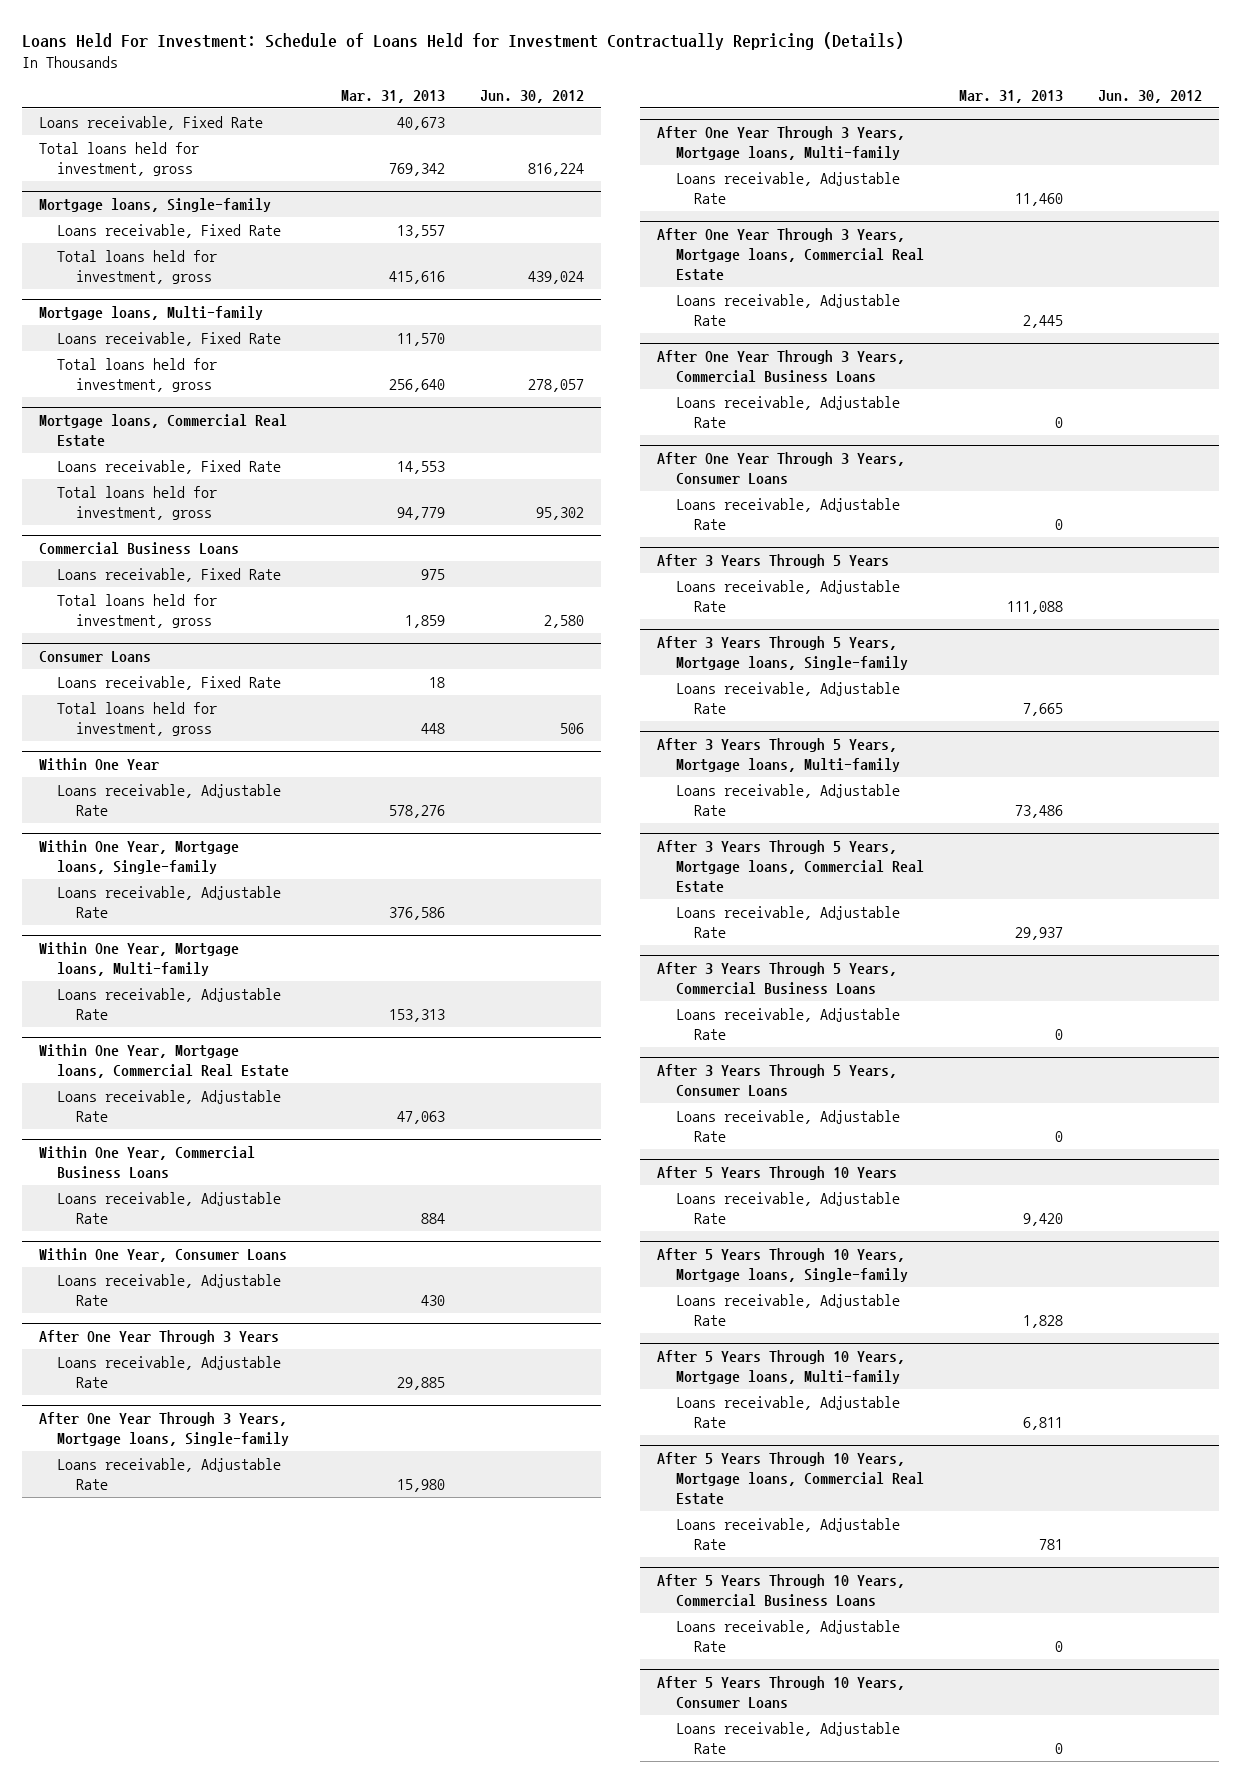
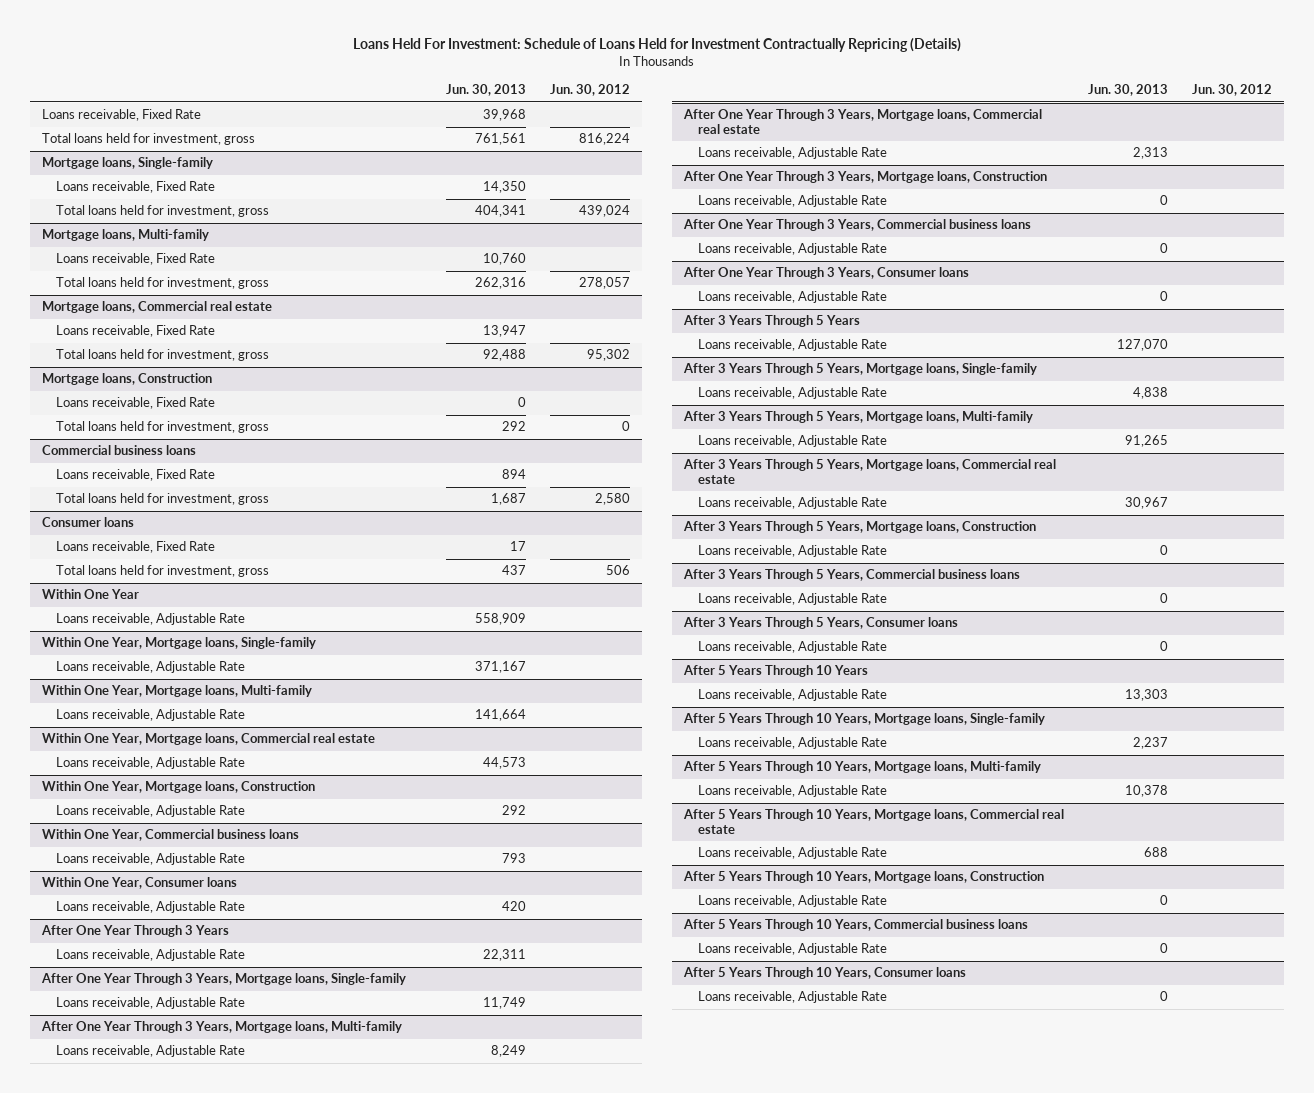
[340,90,445,104] Mar. 31, 2013 -> none
none -> [445,84,526,97] Jun. 30, 2013
[39,413,288,447] Mortgage loans, Commercial Real Estate -> [41,301,272,314] Mortgage loans, Commercial real estate
none -> [41,373,212,386] Mortgage loans, Construction
none -> [55,397,215,410] Loans receivable, Fixed Rate
none -> [55,421,269,434] Total loans held for investment, gross
[39,541,240,555] Commercial Business Loans -> [41,445,196,456] Commercial business loans
[39,650,152,662] Consumer Loans -> [41,517,134,528] Consumer loans
[39,1043,290,1078] Within One Year, Mortgage loans, Commercial Real Estate -> [41,733,375,746] Within One Year, Mortgage loans, Commercial real estate
none -> [41,781,315,794] Within One Year, Mortgage loans, Construction
none -> [55,805,245,818] Loans receivable, Adjustable Rate
[39,1145,256,1178] Within One Year, Commercial Business Loans -> [41,829,299,842] Within One Year, Commercial business loans
[39,1247,288,1262] Within One Year, Consumer Loans -> [41,877,237,890] Within One Year, Consumer loans
[657,227,924,281] After One Year Through 3 Years, Mortgage loans, Commercial Real Estate -> [683,109,1043,134] After One Year Through 3 Years, Mortgage loans, Commercial real estate
none -> [683,171,1048,184] After One Year Through 3 Years, Mortgage loans, Construction
none -> [698,195,888,208] Loans receivable, Adjustable Rate
[657,349,906,383] After One Year Through 3 Years, Commercial Business Loans -> [683,219,1032,232] After One Year Through 3 Years, Commercial business loans
[657,451,906,484] After One Year Through 3 Years, Consumer Loans -> [683,267,970,280] After One Year Through 3 Years, Consumer loans
[657,839,924,893] After 3 Years Through 5 Years, Mortgage loans, Commercial Real Estate -> [683,459,1057,484] After 3 Years Through 5 Years, Mortgage loans, Commercial real estate
none -> [683,521,1037,534] After 3 Years Through 5 Years, Mortgage loans, Construction
none -> [698,545,888,558] Loans receivable, Adjustable Rate
[657,961,898,995] After 3 Years Through 5 Years, Commercial Business Loans -> [683,569,1021,582] After 3 Years Through 5 Years, Commercial business loans
[657,1063,898,1096] After 3 Years Through 5 Years, Consumer Loans -> [683,617,959,630] After 3 Years Through 5 Years, Consumer loans
[657,1451,924,1505] After 5 Years Through 10 Years, Mortgage loans, Commercial Real Estate -> [683,809,1065,834] After 5 Years Through 10 Years, Mortgage loans, Commercial real estate
none -> [683,871,1045,884] After 5 Years Through 10 Years, Mortgage loans, Construction
none -> [698,895,888,908] Loans receivable, Adjustable Rate
[657,1573,906,1607] After 5 Years Through 10 Years, Commercial Business Loans -> [683,919,1029,932] After 5 Years Through 10 Years, Commercial business loans
[657,1675,906,1708] After 5 Years Through 10 Years, Consumer Loans -> [683,967,967,980] After 5 Years Through 10 Years, Consumer loans

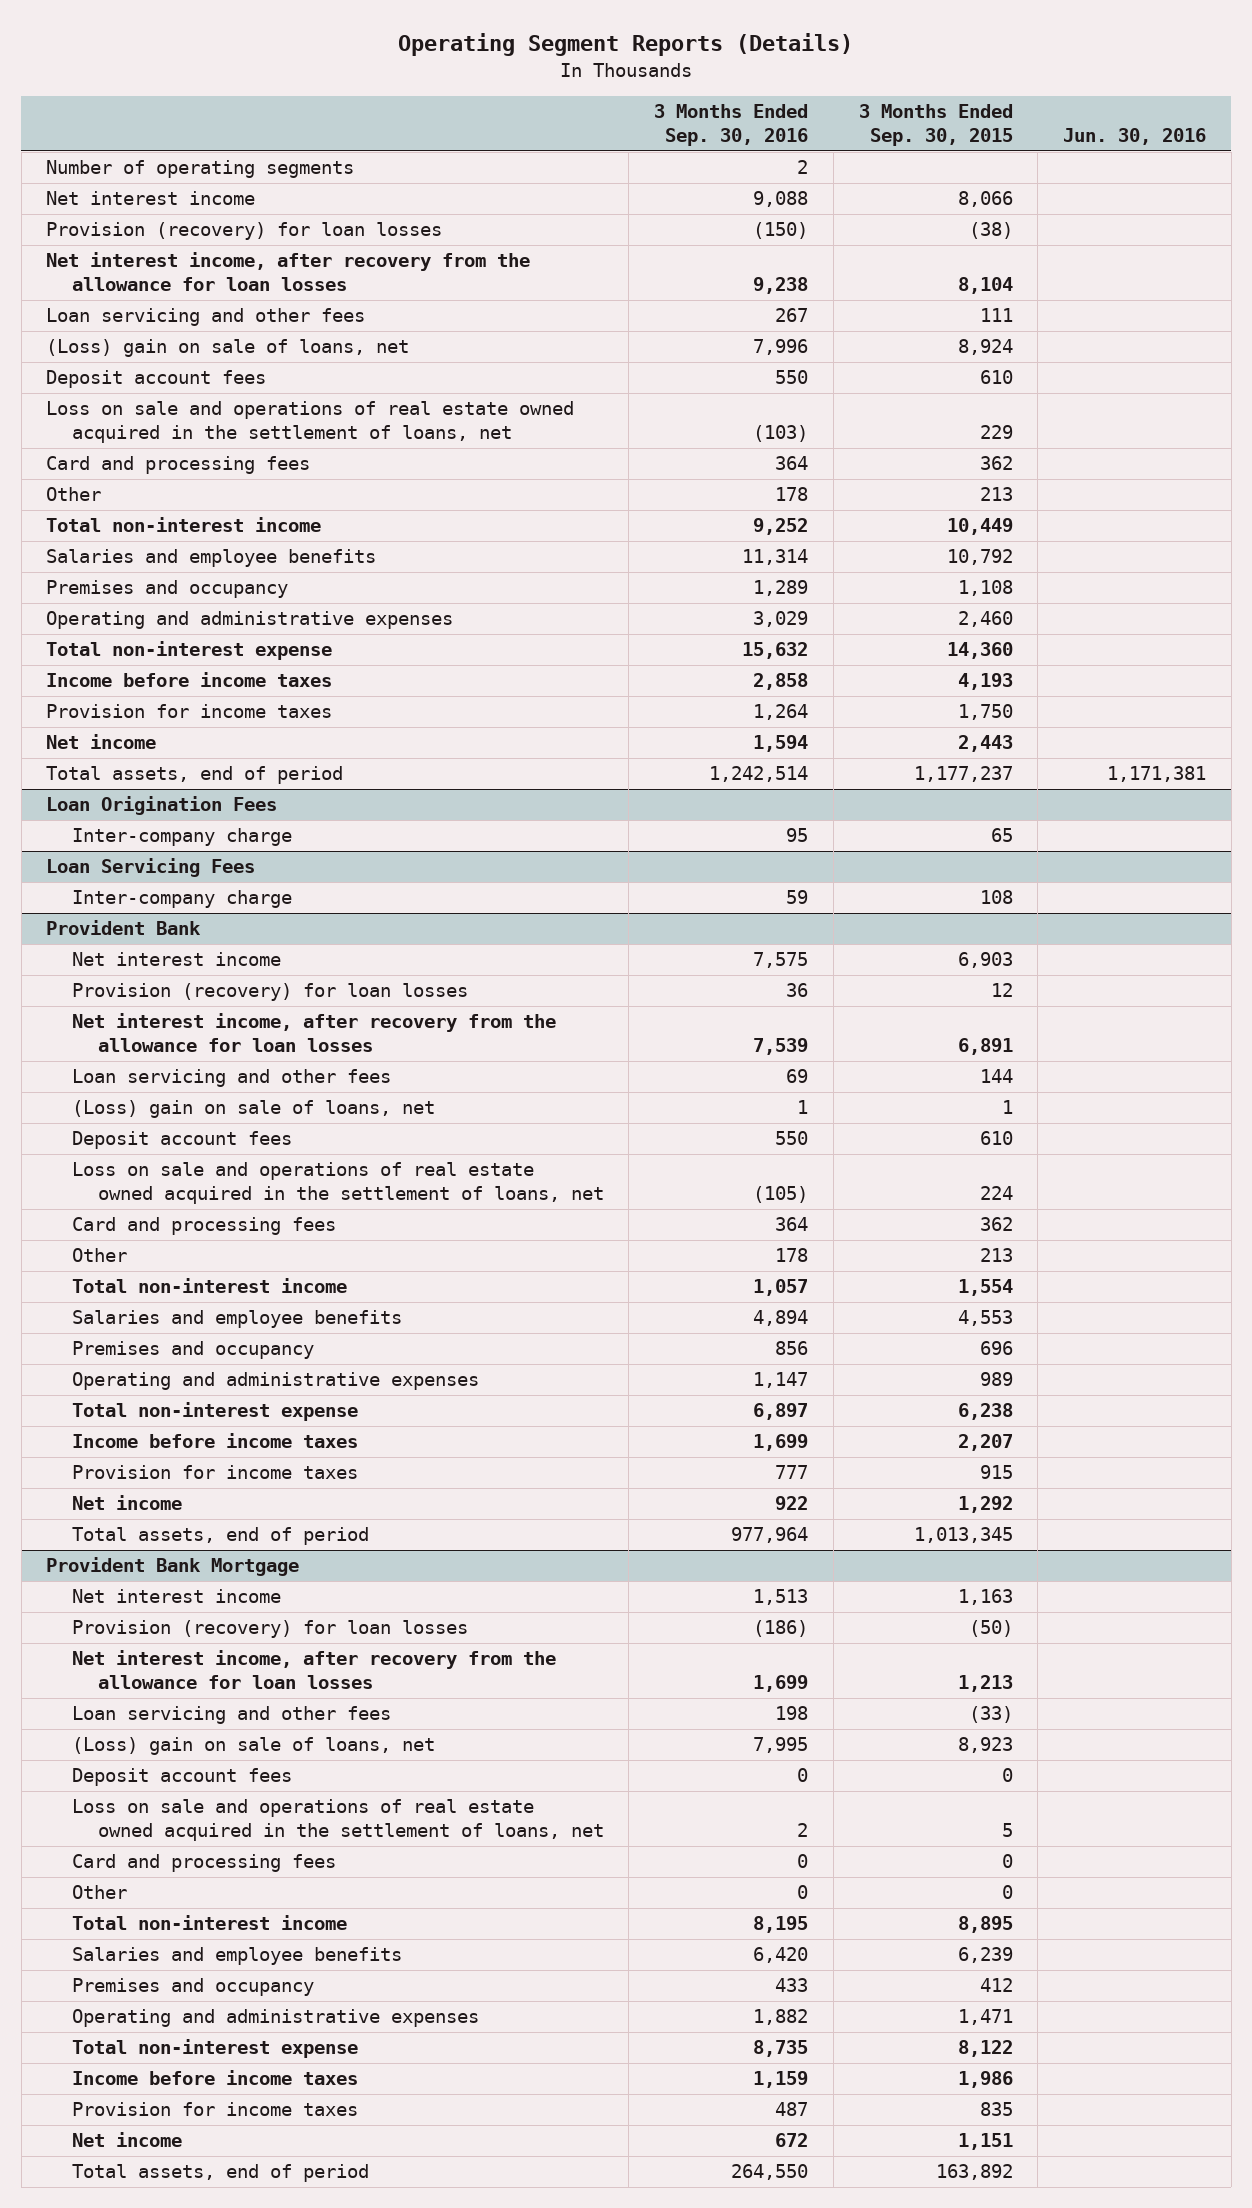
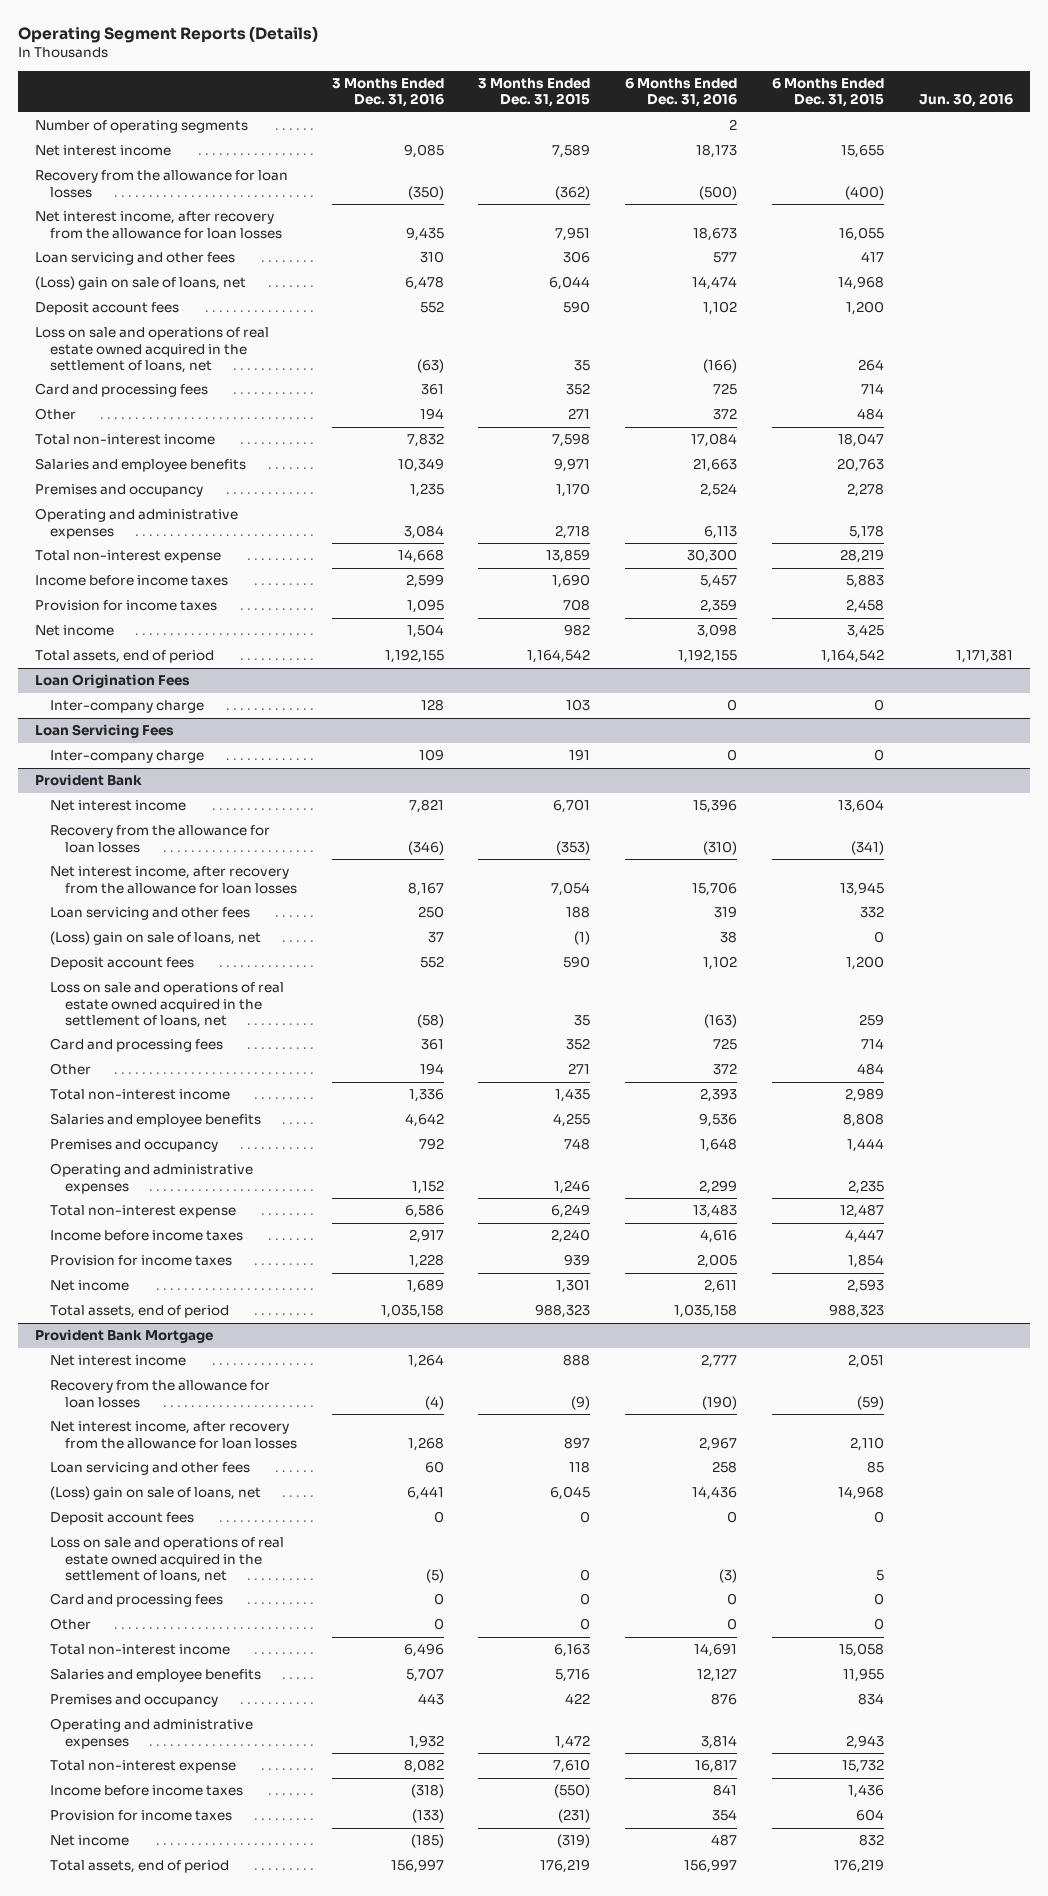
[654,104,809,147] 3 Months Ended Sep. 30, 2016 -> none
[858,104,1013,147] 3 Months Ended Sep. 30, 2015 -> none
none -> [331,78,444,108] 3 Months Ended Dec. 31, 2016
none -> [478,78,591,108] 3 Months Ended Dec. 31, 2015
none -> [625,78,738,108] 6 Months Ended Dec. 31, 2016
none -> [771,78,884,108] 6 Months Ended Dec. 31, 2015
[46,222,443,241] Provision (recovery) for loan losses -> [35,170,289,198] Recovery from the allowance for loan losses
[72,983,469,1002] Provision (recovery) for loan losses -> [50,825,271,853] Recovery from the allowance for loan losses
[72,1620,469,1639] Provision (recovery) for loan losses -> [50,1380,271,1408] Recovery from the allowance for loan losses

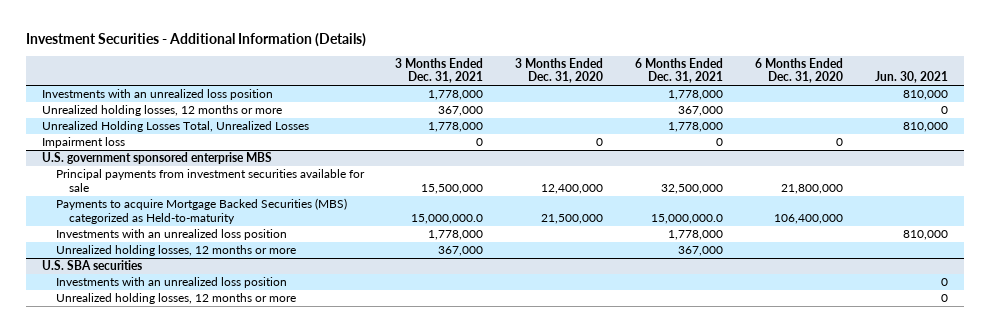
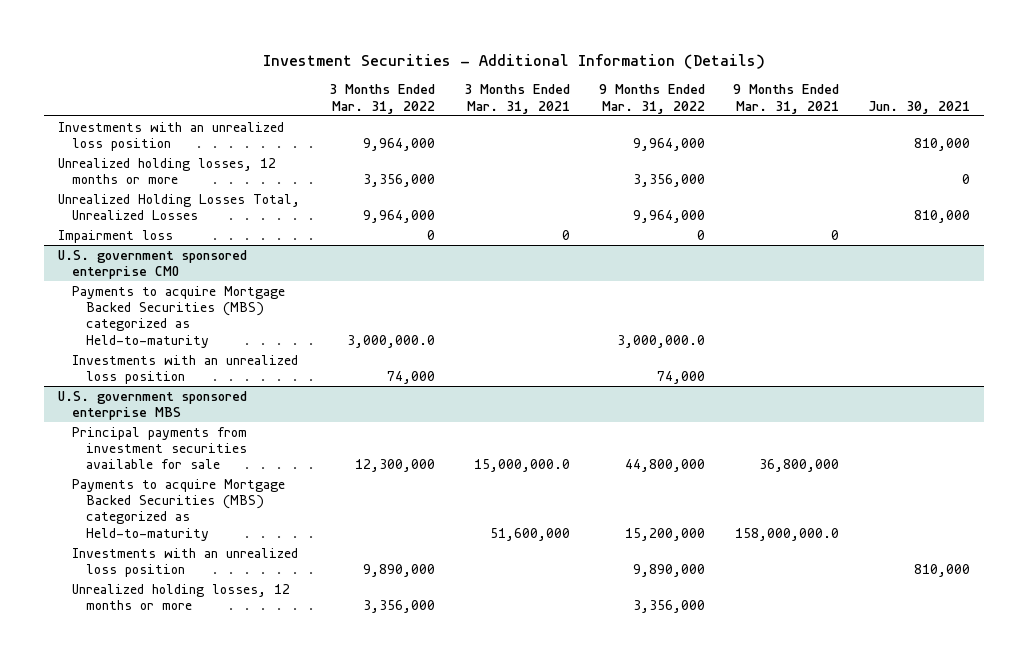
[395,58,484,84] 3 Months Ended Dec. 31, 2021 -> none
[515,58,604,84] 3 Months Ended Dec. 31, 2020 -> none
[635,58,724,84] 6 Months Ended Dec. 31, 2021 -> none
[755,58,844,84] 6 Months Ended Dec. 31, 2020 -> none
none -> [329,84,436,114] 3 Months Ended Mar. 31, 2022
none -> [463,84,570,114] 3 Months Ended Mar. 31, 2021
none -> [598,84,705,114] 9 Months Ended Mar. 31, 2022
none -> [733,84,840,114] 9 Months Ended Mar. 31, 2021
none -> [58,249,248,280] U.S. government sponsored enterprise CMO
none -> [72,285,286,348] Payments to acquire Mortgage Backed Securities (MBS) categorized as Held-to-maturity
none -> [72,354,299,385] Investments with an unrealized loss position
[42,260,143,271] U.S. SBA securities -> none
[55,277,287,289] Investments with an unrealized loss position -> none
[55,293,296,305] Unrealized holding losses, 12 months or more -> none

